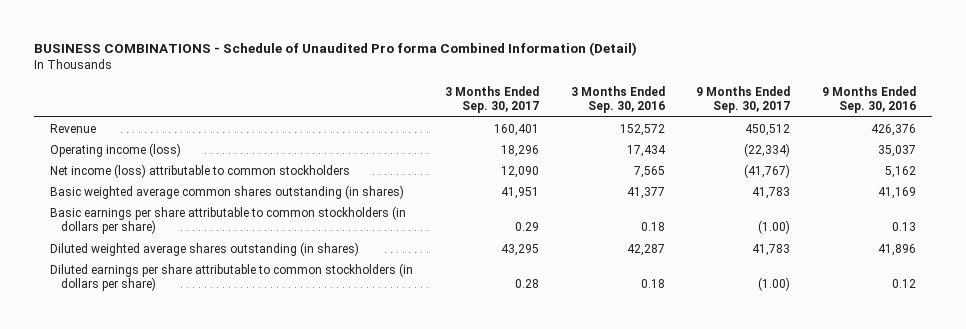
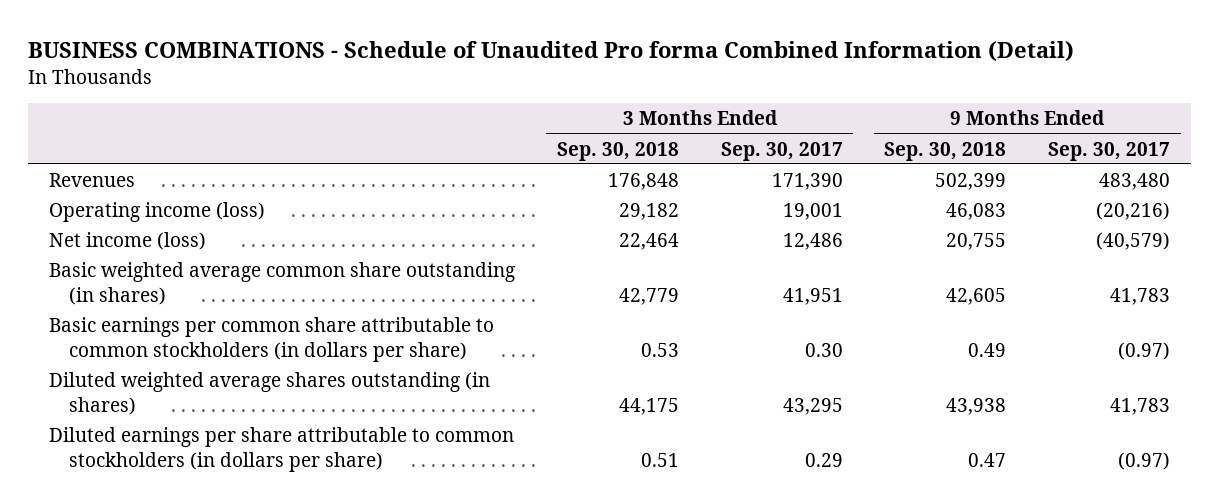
[570,85,665,114] 3 Months Ended Sep. 30, 2016 -> none
[821,85,916,114] 9 Months Ended Sep. 30, 2016 -> none
none -> [556,141,679,161] Sep. 30, 2018
none -> [884,141,1007,161] Sep. 30, 2018
[50,123,97,133] Revenue -> none
none -> [48,173,135,188] Revenues
[500,144,539,157] 18,296 -> [782,203,843,221] 19,001
[744,142,791,157] (22,334) -> [1096,202,1171,221] (20,216)
[50,163,351,178] Net income (loss) attributable to common stockholders -> [48,232,206,251] Net income (loss)
[500,165,539,178] 12,090 -> [782,233,843,251] 12,486
[744,163,791,178] (41,767) -> [1096,232,1171,251] (40,579)
[50,184,405,199] Basic weighted average common shares outstanding (in shares) -> [48,262,515,305] Basic weighted average common share outstanding (in shares)
[50,205,407,235] Basic earnings per share attributable to common stockholders (in dollars per share) -> [48,317,494,362] Basic earnings per common share attributable to common stockholders (in dollars per share)
[514,222,539,232] 0.29 -> [804,342,843,357] 0.30
[758,220,791,235] (1.00) -> [1118,341,1171,360] (0.97)
[514,279,539,289] 0.28 -> [804,452,843,467] 0.29
[758,277,791,292] (1.00) -> [1118,451,1171,470] (0.97)

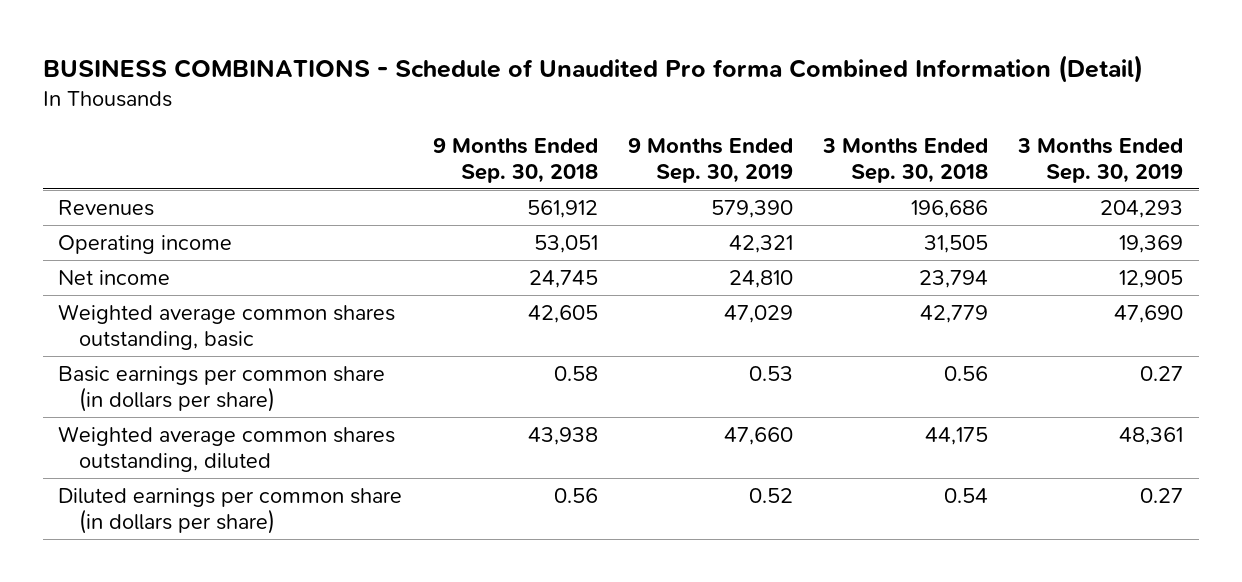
[720,141,843,161] Sep. 30, 2017 -> none
[1048,141,1171,161] Sep. 30, 2017 -> none
none -> [627,138,793,183] 9 Months Ended Sep. 30, 2019
none -> [1017,138,1184,183] 3 Months Ended Sep. 30, 2019
[607,173,679,191] 176,848 -> [911,199,989,218] 196,686
[935,173,1007,191] 502,399 -> [526,199,598,218] 561,912
[48,202,265,223] Operating income (loss) -> [58,234,233,254] Operating income
[618,203,679,221] 29,182 -> [924,234,989,253] 31,505
[946,203,1007,221] 46,083 -> [533,234,598,253] 53,051
[48,232,206,251] Net income (loss) -> [58,269,171,285] Net income
[618,233,679,251] 22,464 -> [919,269,989,288] 23,794
[946,233,1007,251] 20,755 -> [528,269,598,288] 24,745
[48,262,515,305] Basic weighted average common share outstanding (in shares) -> [58,303,396,350] Weighted average common shares outstanding, basic
[48,317,494,362] Basic earnings per common share attributable to common stockholders (in dollars per share) -> [58,365,386,412] Basic earnings per common share (in dollars per share)
[640,342,679,357] 0.53 -> [944,365,989,381] 0.56
[968,342,1007,357] 0.49 -> [553,365,598,381] 0.58
[48,372,490,415] Diluted weighted average shares outstanding (in shares) -> [58,425,396,472] Weighted average common shares outstanding, diluted
[48,427,514,472] Diluted earnings per share attributable to common stockholders (in dollars per share) -> [58,487,403,534] Diluted earnings per common share (in dollars per share)
[640,452,679,467] 0.51 -> [944,487,989,503] 0.54
[968,452,1007,467] 0.47 -> [553,487,598,503] 0.56

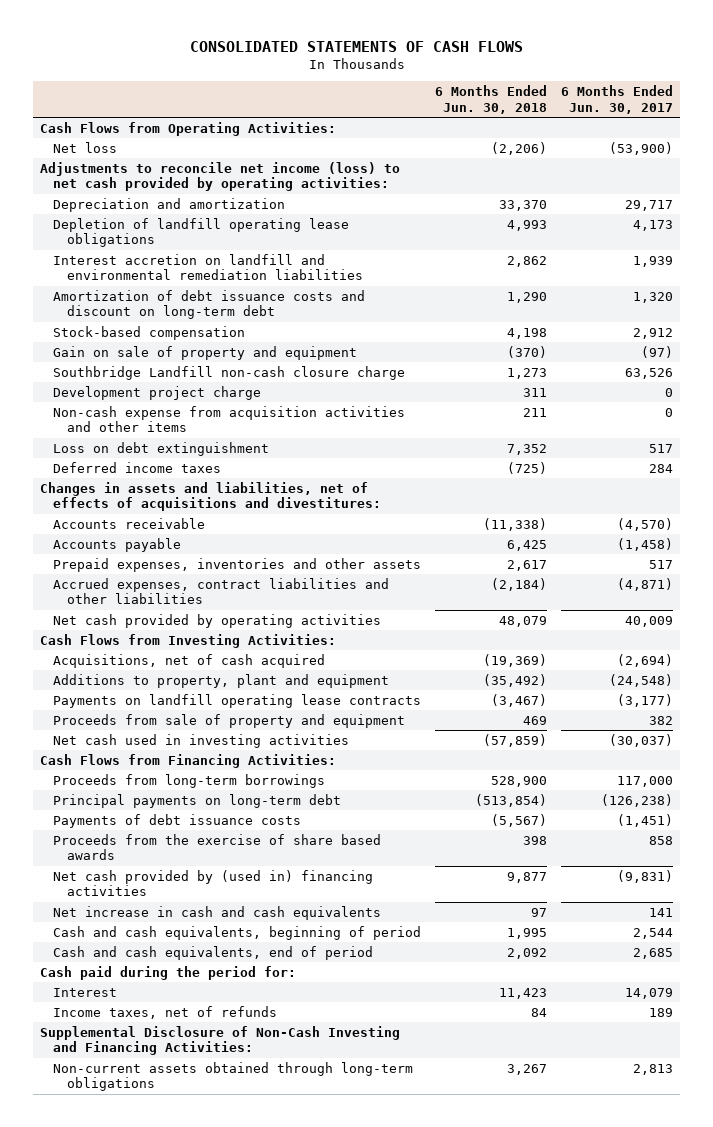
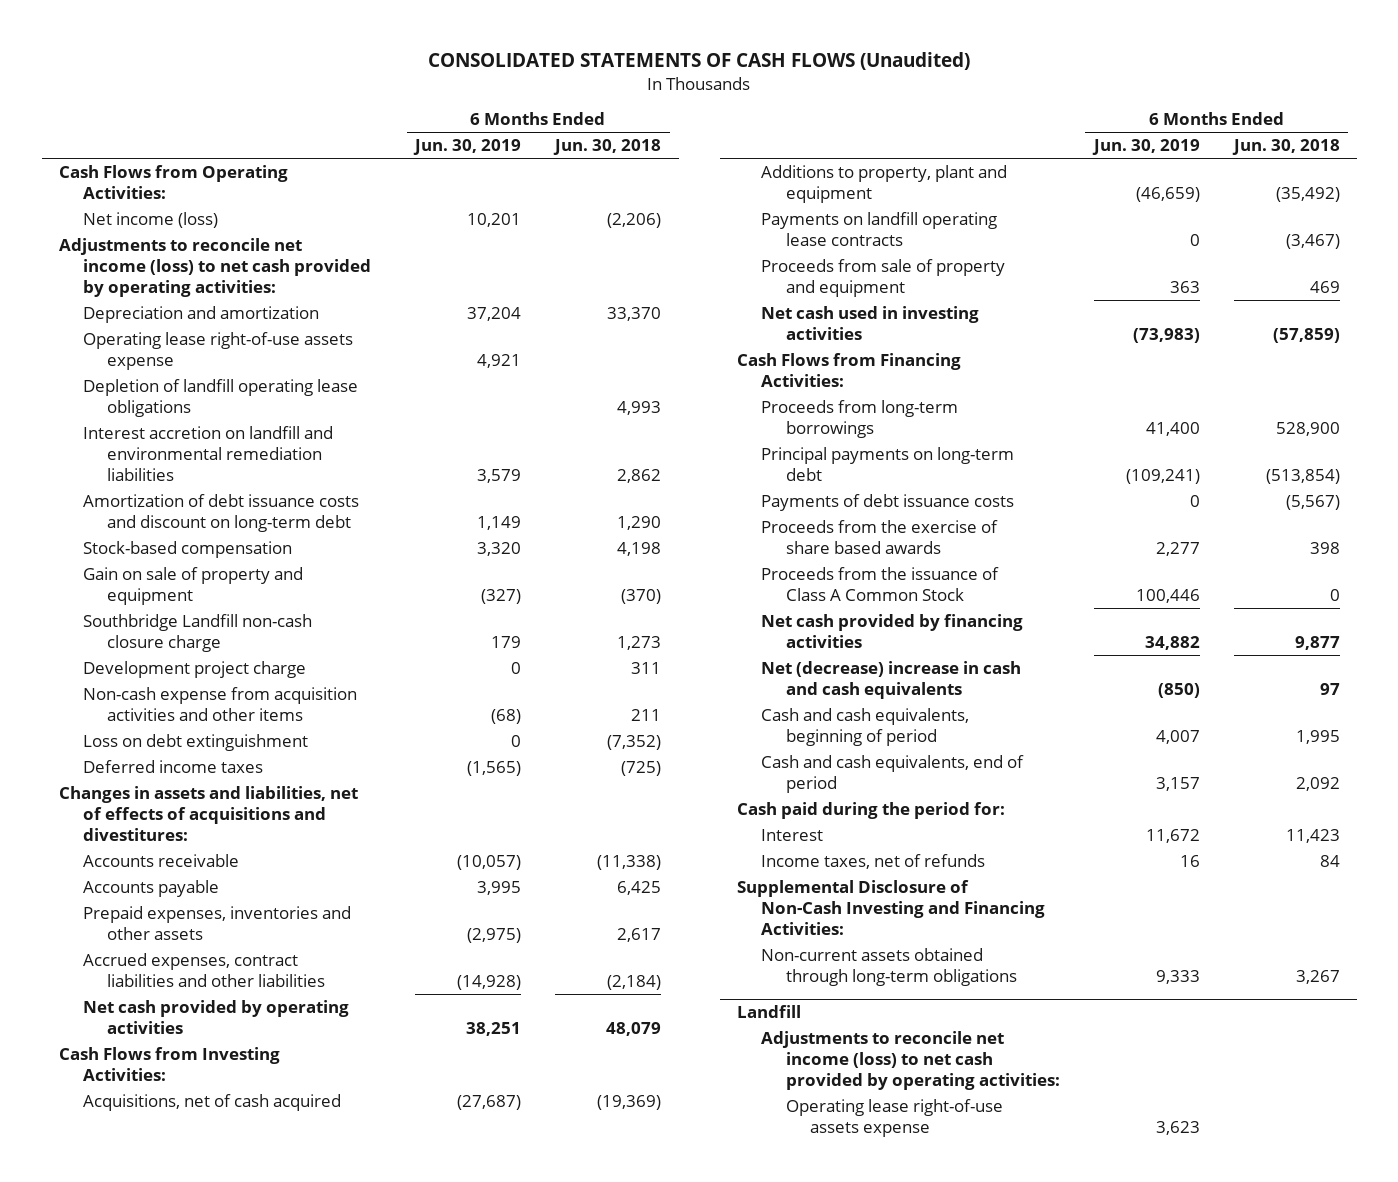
[189,41,523,53] CONSOLIDATED STATEMENTS OF CASH FLOWS -> [428,52,971,71] CONSOLIDATED STATEMENTS OF CASH FLOWS (Unaudited)
[561,85,674,114] 6 Months Ended Jun. 30, 2017 -> none
none -> [413,139,522,156] Jun. 30, 2019
[53,141,118,153] Net loss -> [83,211,219,228] Net income (loss)
none -> [83,331,354,370] Operating lease right-of-use assets expense
[507,443,548,455] 7,352 -> [607,734,662,750] (7,352)
none -> [761,566,1000,601] Proceeds from the issuance of Class A Common Stock
[53,869,374,897] Net cash provided by (used in) financing activities -> [761,613,1024,648] Net cash provided by financing activities
[53,905,382,920] Net increase in cash and cash equivalents -> [761,660,1022,699] Net (decrease) increase in cash and cash equivalents
none -> [736,1005,801,1019] Landfill
none -> [761,1030,1060,1090] Adjustments to reconcile net income (loss) to net cash provided by operating activities:
none -> [785,1098,1003,1137] Operating lease right-of-use assets expense

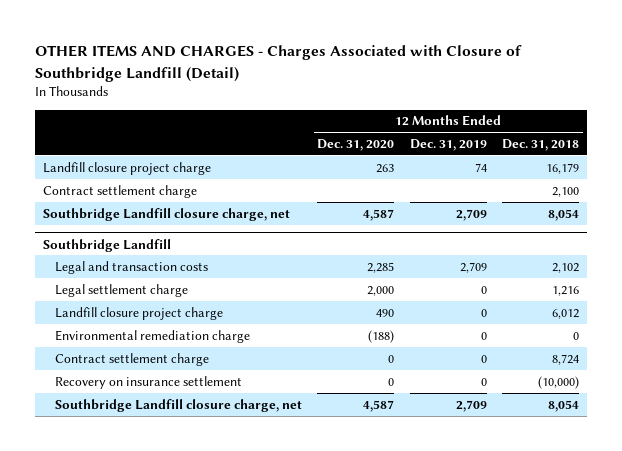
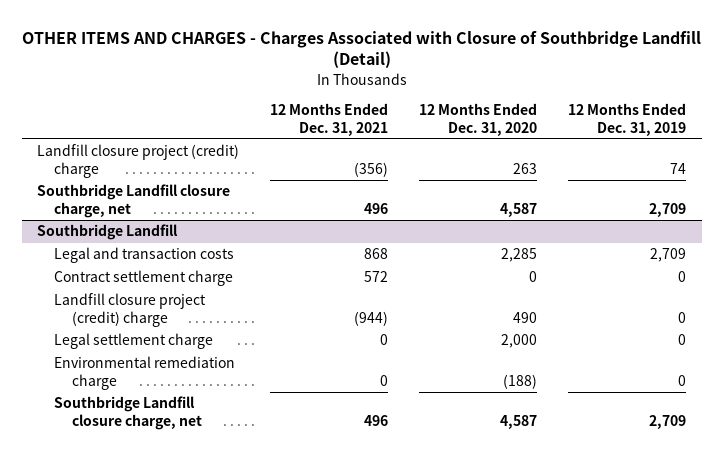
[502,138,580,151] Dec. 31, 2018 -> none
none -> [270,103,389,136] 12 Months Ended Dec. 31, 2021
[43,184,198,198] Contract settlement charge -> none
[43,161,212,175] Landfill closure project charge -> [37,144,240,178] Landfill closure project (credit) charge
[54,352,209,366] Contract settlement charge -> [54,270,234,287] Contract settlement charge
none -> [54,293,207,327] Landfill closure project (credit) charge
[54,306,223,320] Landfill closure project charge -> none
[54,375,242,389] Recovery on insurance settlement -> none

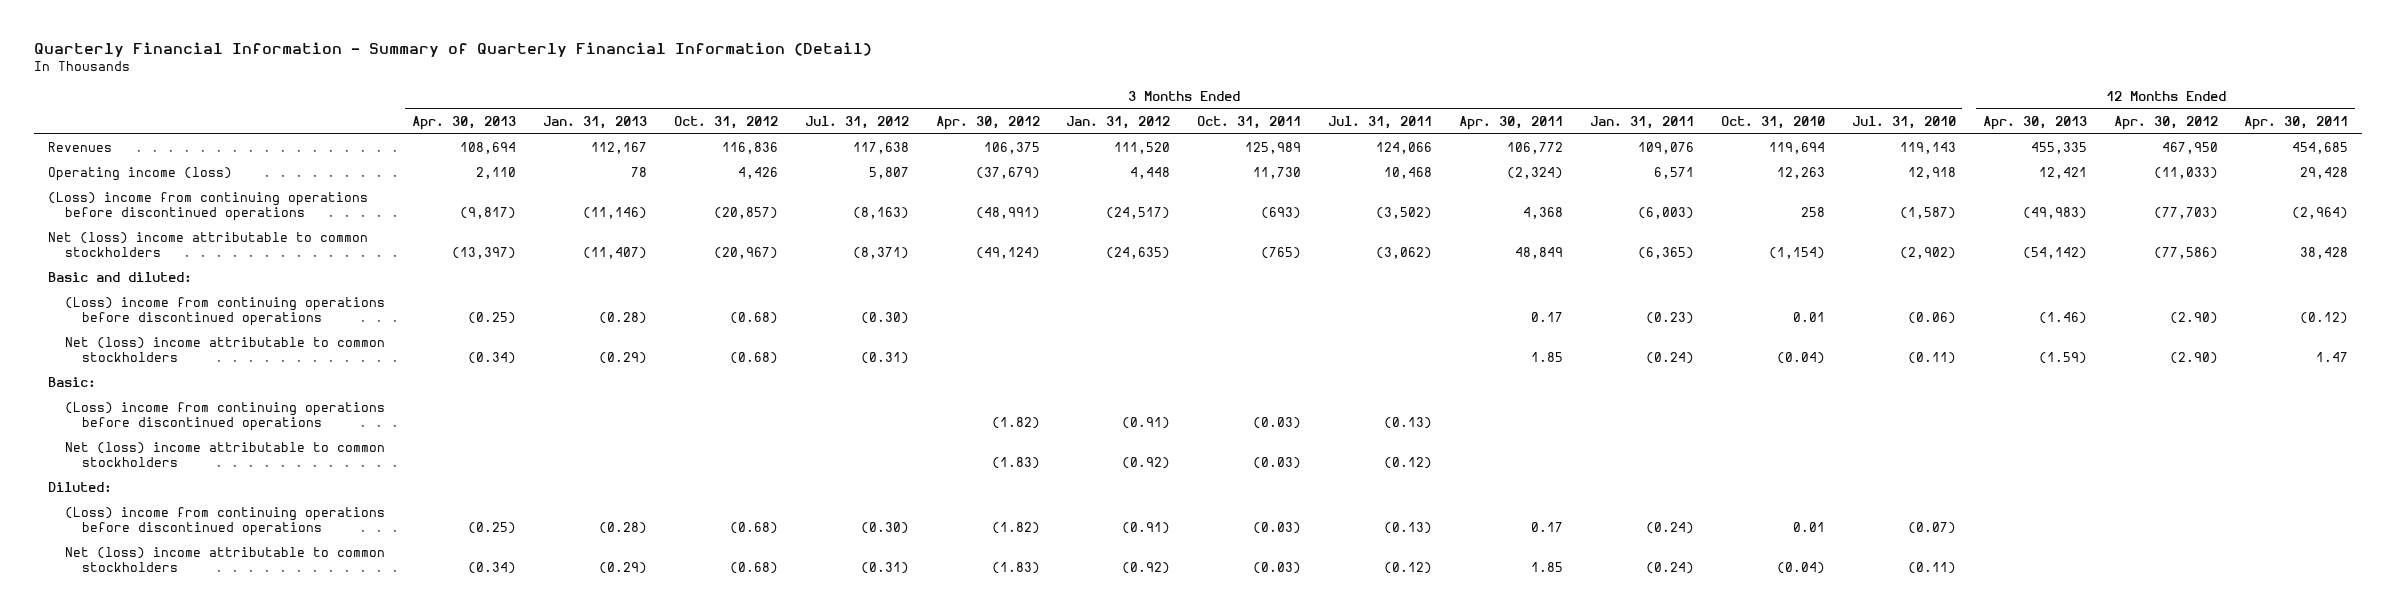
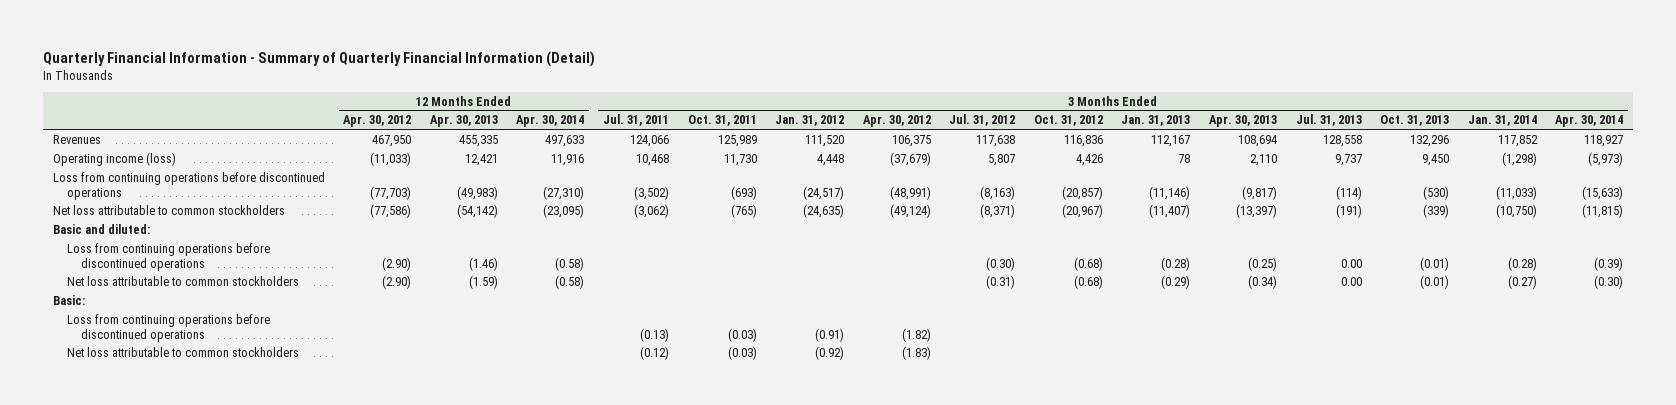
[1459,116,1564,131] Apr. 30, 2011 -> none
[1590,116,1695,130] Jan. 31, 2011 -> none
[1720,116,1825,130] Oct. 31, 2010 -> none
[1851,116,1956,130] Jul. 31, 2010 -> none
[2244,116,2349,131] Apr. 30, 2011 -> none
none -> [516,115,585,128] Apr. 30, 2014
none -> [1295,114,1362,127] Jul. 31, 2013
none -> [1380,115,1450,127] Oct. 31, 2013
none -> [1467,115,1537,127] Jan. 31, 2014
none -> [1555,115,1624,128] Apr. 30, 2014
[47,192,368,222] (Loss) income from continuing operations before discontinued operations -> [52,171,325,200] Loss from continuing operations before discontinued operations
[47,232,368,258] Net (loss) income attributable to common stockholders -> [52,204,285,215] Net loss attributable to common stockholders
[65,297,386,327] (Loss) income from continuing operations before discontinued operations -> [66,242,270,271] Loss from continuing operations before discontinued operations
[65,337,386,363] Net (loss) income attributable to common stockholders -> [66,275,299,286] Net loss attributable to common stockholders
[47,482,112,493] Diluted: -> none
[65,507,386,537] (Loss) income from continuing operations before discontinued operations -> none
[65,547,386,573] Net (loss) income attributable to common stockholders -> none
[65,402,386,432] (Loss) income from continuing operations before discontinued operations -> [66,313,270,342] Loss from continuing operations before discontinued operations
[65,442,386,468] Net (loss) income attributable to common stockholders -> [66,346,299,357] Net loss attributable to common stockholders

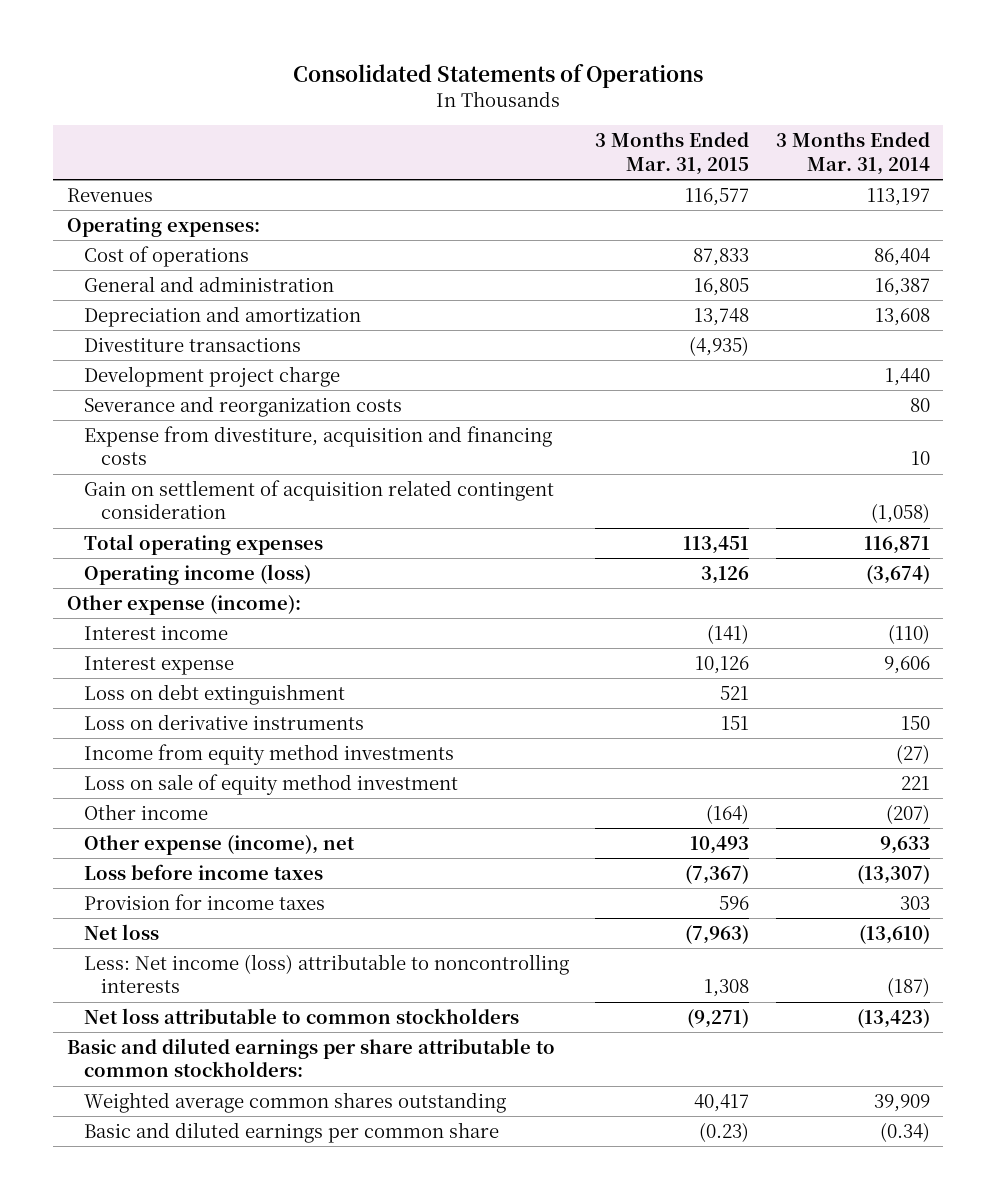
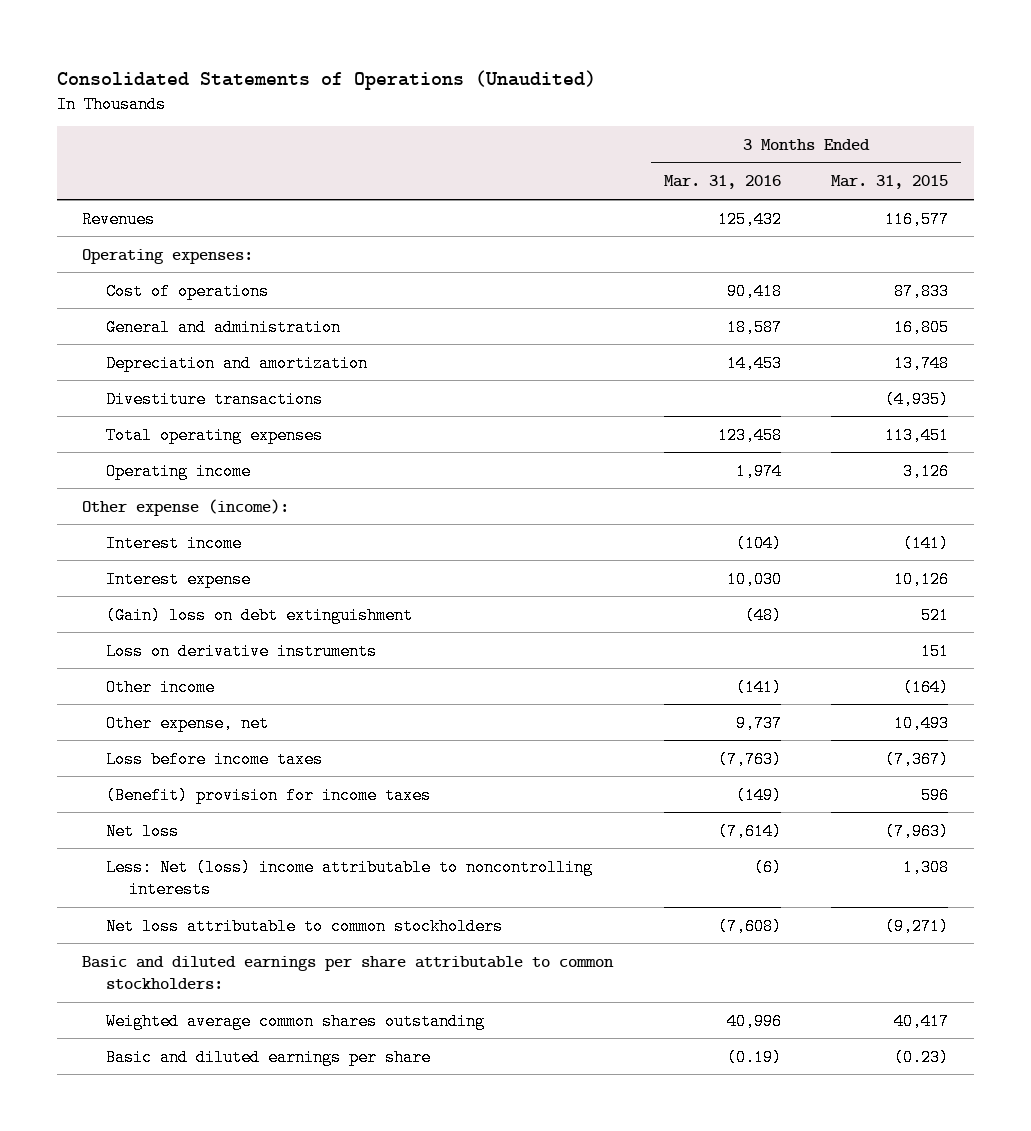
[293,64,704,89] Consolidated Statements of Operations -> [57,69,597,90] Consolidated Statements of Operations (Unaudited)
[775,132,930,175] 3 Months Ended Mar. 31, 2014 -> none
none -> [663,175,781,190] Mar. 31, 2016
[84,365,341,387] Development project charge -> none
[84,395,403,417] Severance and reorganization costs -> none
[84,425,553,466] Expense from divestiture, acquisition and financing costs -> none
[84,479,555,520] Gain on settlement of acquisition related contingent consideration -> none
[84,563,312,585] Operating income (loss) -> [105,462,251,480] Operating income
[84,683,346,705] Loss on debt extinguishment -> [105,606,413,624] (Gain) loss on debt extinguishment
[84,743,455,765] Income from equity method investments -> none
[84,773,459,795] Loss on sale of equity method investment -> none
[84,834,356,855] Other expense (income), net -> [105,714,269,732] Other expense, net
[84,893,326,910] Provision for income taxes -> [105,786,431,804] (Benefit) provision for income taxes
[84,953,570,994] Less: Net income (loss) attributable to noncontrolling interests -> [105,858,593,899] Less: Net (loss) income attributable to noncontrolling interests
[84,1121,500,1143] Basic and diluted earnings per common share -> [105,1048,431,1066] Basic and diluted earnings per share

